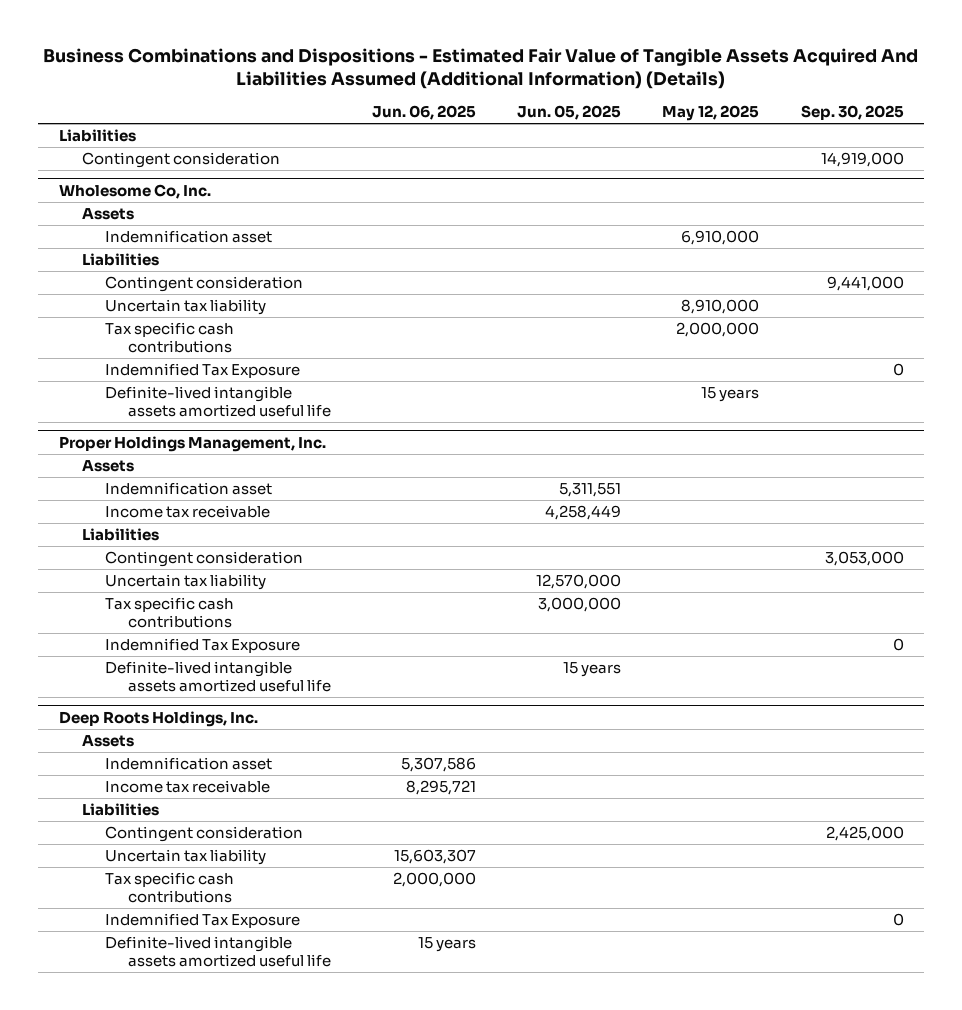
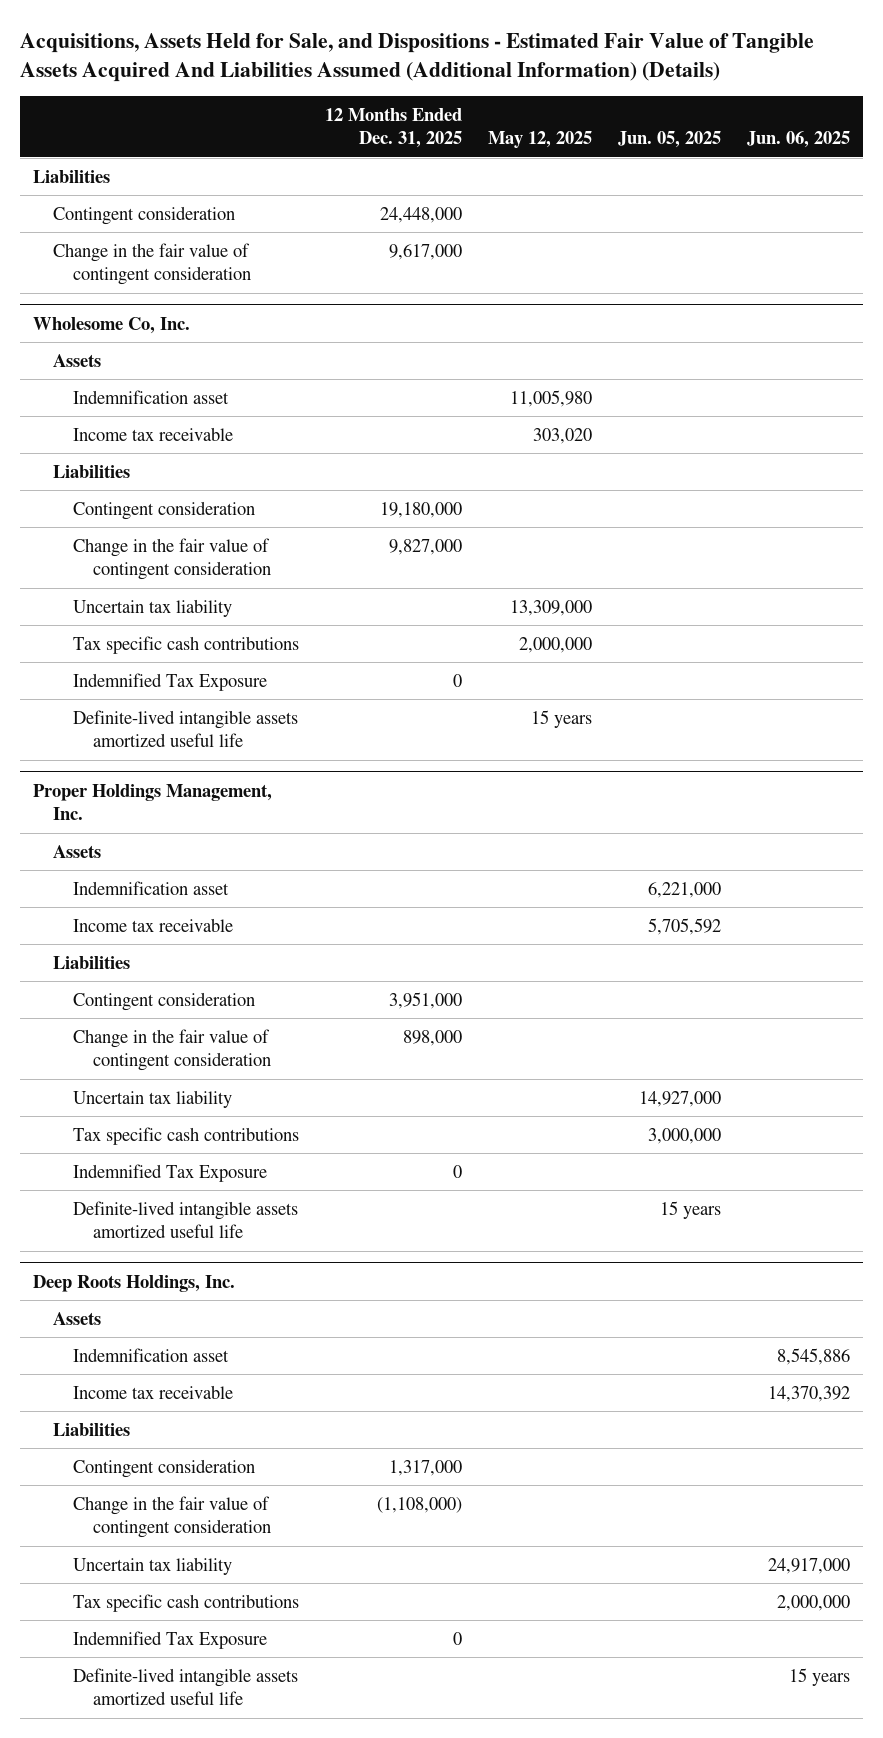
[43,47,919,90] Business Combinations and Dispositions - Estimated Fair Value of Tangible Assets Acquired And Liabilities Assumed (Additional Information) (Details) -> [19,33,814,83] Acquisitions, Assets Held for Sale, and Dispositions - Estimated Fair Value of Tangible Assets Acquired And Liabilities Assumed (Additional Information) (Details)
[800,105,904,121] Sep. 30, 2025 -> none
none -> [324,107,462,149] 12 Months Ended Dec. 31, 2025
none -> [52,242,251,286] Change in the fair value of contingent consideration
[681,230,760,246] 6,910,000 -> [509,389,592,407] 11,005,980
none -> [72,426,233,441] Income tax receivable
none -> [72,537,271,581] Change in the fair value of contingent consideration
[681,299,760,315] 8,910,000 -> [509,599,592,616] 13,309,000
[559,483,622,498] 5,311,551 -> [648,881,722,898] 6,221,000
[545,505,622,521] 4,258,449 -> [648,917,722,935] 5,705,592
none -> [72,1028,271,1072] Change in the fair value of contingent consideration
[536,574,622,590] 12,570,000 -> [639,1090,722,1107] 14,927,000
[401,757,477,773] 5,307,586 -> [777,1347,851,1365] 8,545,886
[406,780,477,796] 8,295,721 -> [768,1385,851,1402] 14,370,392
none -> [72,1495,271,1539] Change in the fair value of contingent consideration
[394,849,477,865] 15,603,307 -> [768,1557,851,1574] 24,917,000

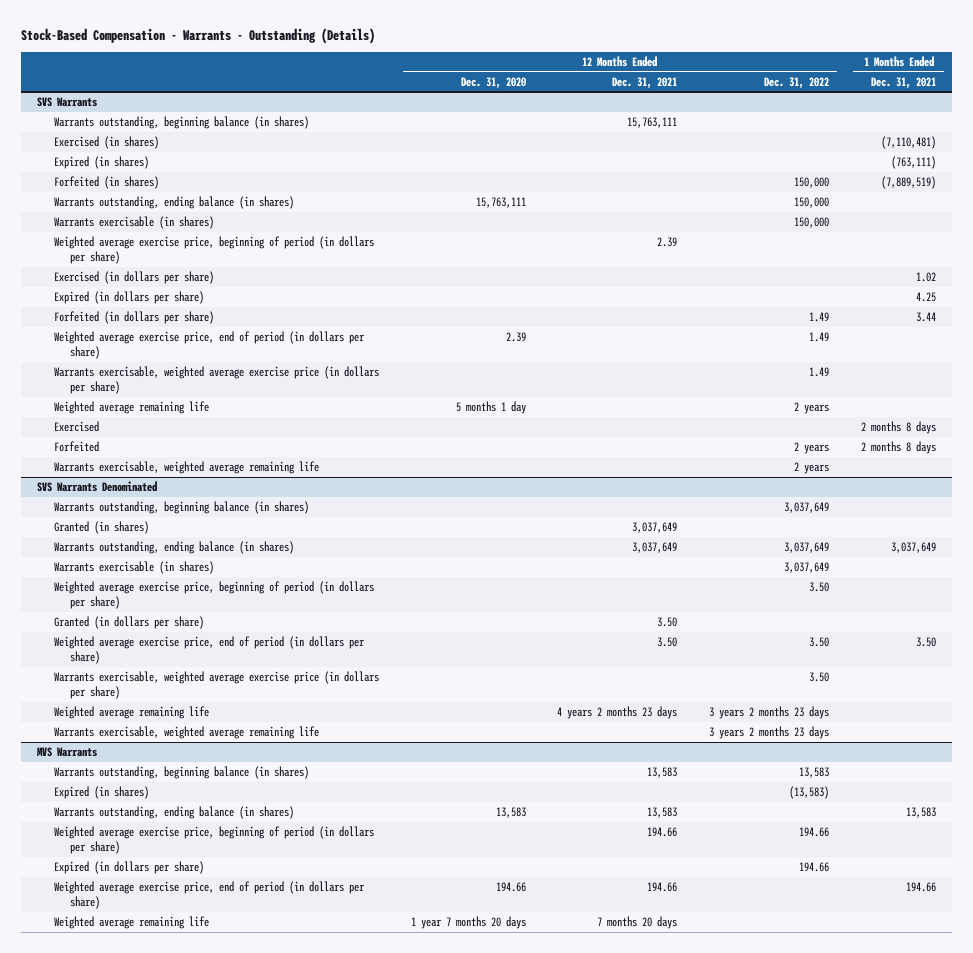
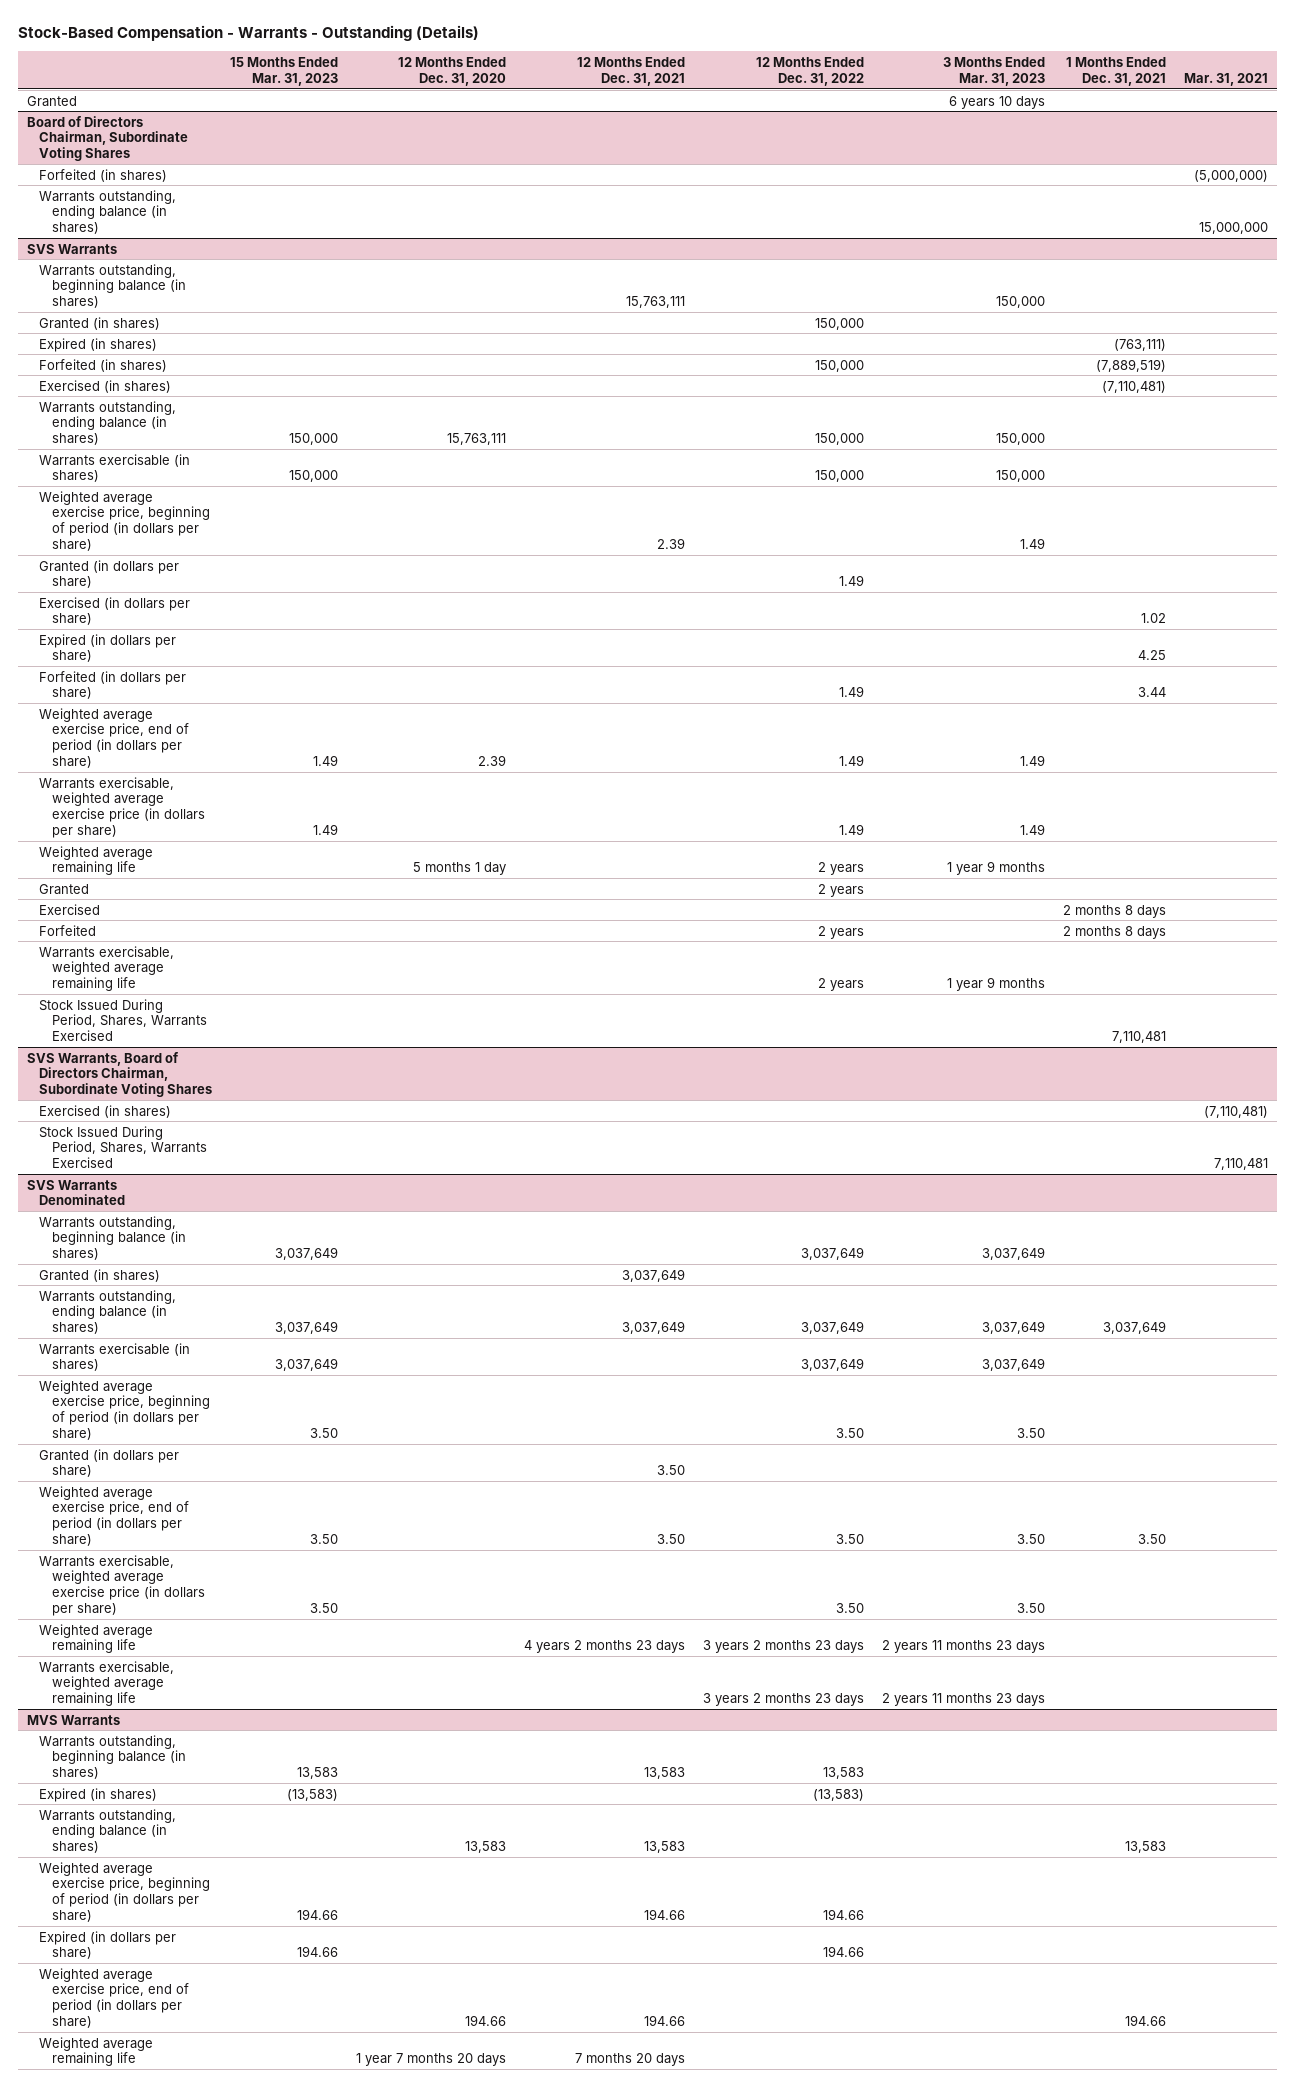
none -> [230,56,339,86] 15 Months Ended Mar. 31, 2023
none -> [943,56,1046,86] 3 Months Ended Mar. 31, 2023
none -> [1183,72,1268,86] Mar. 31, 2021
none -> [26,95,77,107] Granted
none -> [26,115,189,162] Board of Directors Chairman, Subordinate Voting Shares
none -> [39,168,168,182] Forfeited (in shares)
none -> [39,189,177,235] Warrants outstanding, ending balance (in shares)
none -> [39,316,161,330] Granted (in shares)
[53,136,159,150] Exercised (in shares) -> [39,379,172,393] Exercised (in shares)
none -> [39,559,180,589] Granted (in dollars per share)
none -> [39,883,90,895] Granted
none -> [39,998,207,1042] Stock Issued During Period, Shares, Warrants Exercised
none -> [26,1051,213,1098] SVS Warrants, Board of Directors Chairman, Subordinate Voting Shares
none -> [39,1104,172,1118] Exercised (in shares)
none -> [39,1125,207,1169] Stock Issued During Period, Shares, Warrants Exercised

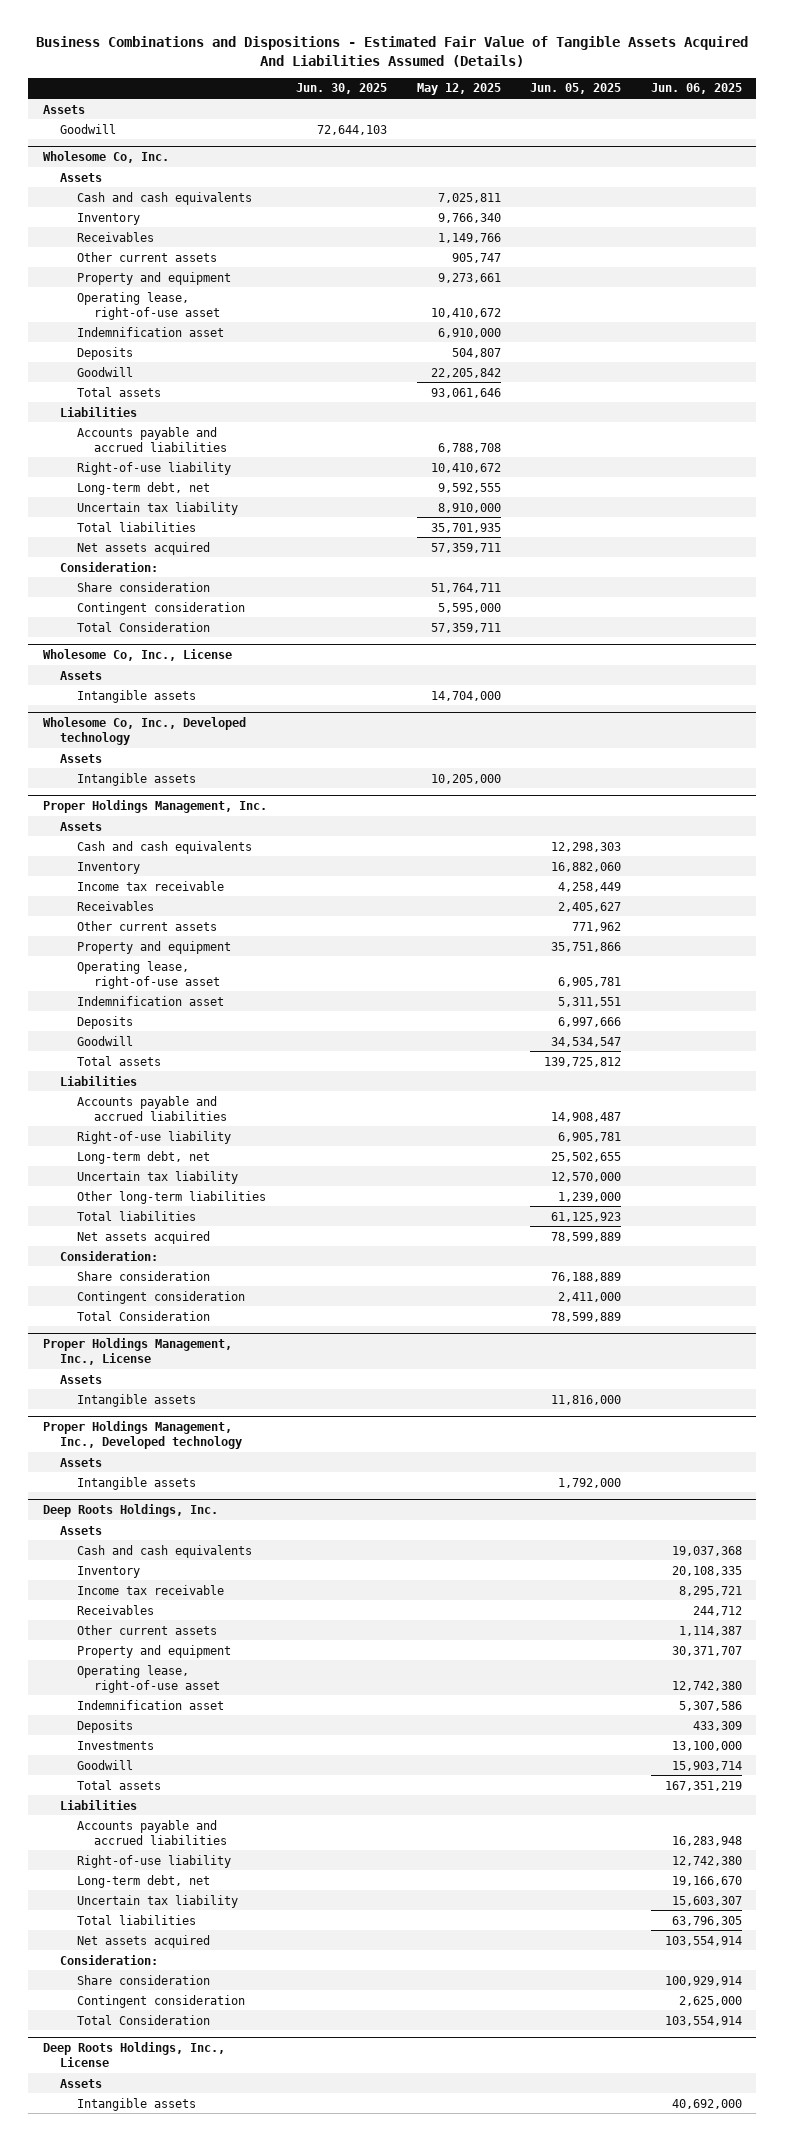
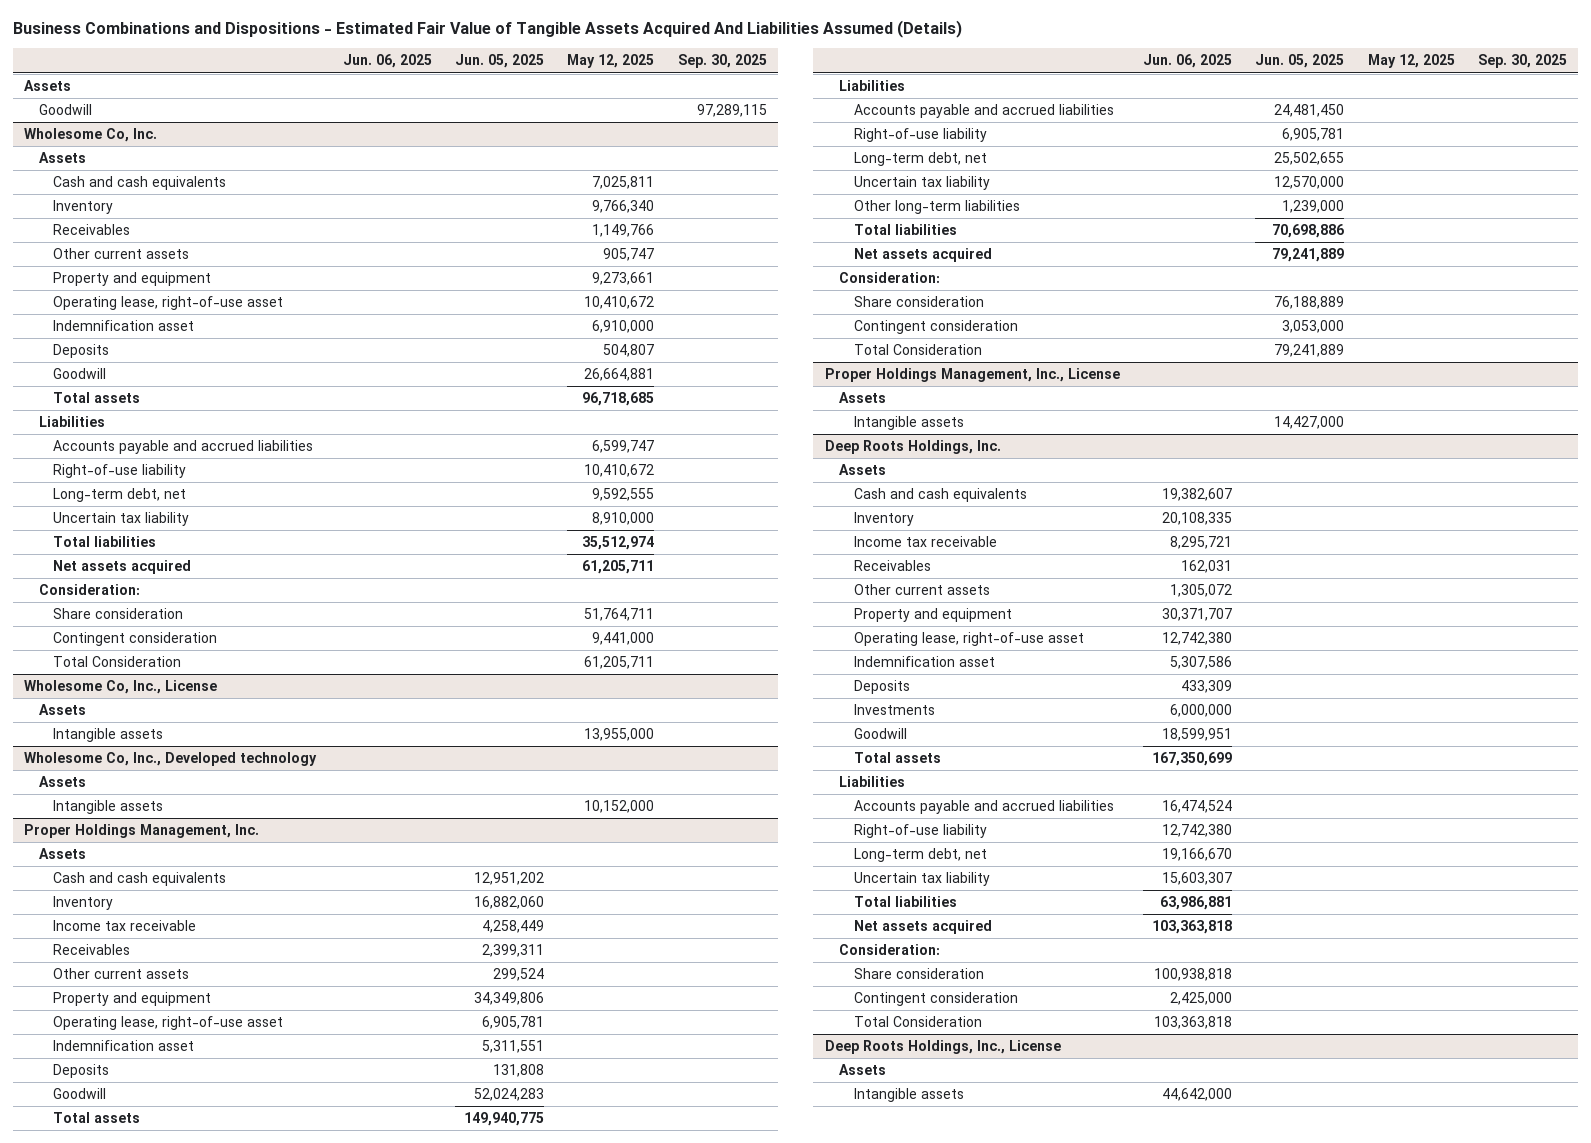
[296,83,388,95] Jun. 30, 2025 -> none
none -> [677,54,767,69] Sep. 30, 2025
[430,367,501,378] 22,205,842 -> [584,368,655,382] 26,664,881
[430,387,501,398] 93,061,646 -> [582,392,655,407] 96,718,685
[437,442,501,453] 6,788,708 -> [592,440,655,454] 6,599,747
[430,522,501,533] 35,701,935 -> [582,536,655,551] 35,512,974
[430,542,501,553] 57,359,711 -> [582,560,655,575] 61,205,711
[437,602,501,613] 5,595,000 -> [592,632,655,646] 9,441,000
[430,622,501,633] 57,359,711 -> [584,656,655,670] 61,205,711
[430,690,501,701] 14,704,000 -> [584,728,655,742] 13,955,000
[430,773,501,784] 10,205,000 -> [584,800,655,814] 10,152,000
[551,841,622,852] 12,298,303 -> [473,872,544,886] 12,951,202
[558,901,622,912] 2,405,627 -> [481,944,544,958] 2,399,311
[572,921,622,932] 771,962 -> [492,968,544,982] 299,524
[551,941,622,952] 35,751,866 -> [473,992,544,1006] 34,349,806
[558,1016,622,1027] 6,997,666 -> [492,1064,544,1078] 131,808
[551,1036,622,1047] 34,534,547 -> [473,1088,544,1102] 52,024,283
[544,1056,622,1067] 139,725,812 -> [463,1112,544,1127] 149,940,775
[551,1111,622,1122] 14,908,487 -> [1274,104,1345,118] 24,481,450
[551,1211,622,1222] 61,125,923 -> [1272,224,1345,239] 70,698,886
[551,1231,622,1242] 78,599,889 -> [1272,248,1345,263] 79,241,889
[558,1291,622,1302] 2,411,000 -> [1282,320,1345,334] 3,053,000
[551,1311,622,1322] 78,599,889 -> [1274,344,1345,358] 79,241,889
[43,1421,242,1450] Proper Holdings Management, Inc., Developed technology -> none
[59,1457,102,1467] Assets -> none
[76,1476,196,1490] Intangible assets -> none
[551,1394,622,1405] 11,816,000 -> [1274,416,1345,430] 14,427,000
[671,1545,742,1556] 19,037,368 -> [1161,488,1232,502] 19,382,607
[692,1605,742,1616] 244,712 -> [1180,560,1232,574] 162,031
[678,1625,742,1636] 1,114,387 -> [1169,584,1232,598] 1,305,072
[671,1740,742,1751] 13,100,000 -> [1169,704,1232,718] 6,000,000
[671,1760,742,1771] 15,903,714 -> [1161,728,1232,742] 18,599,951
[664,1780,742,1791] 167,351,219 -> [1151,752,1232,767] 167,350,699
[671,1835,742,1846] 16,283,948 -> [1161,800,1232,814] 16,474,524
[671,1915,742,1926] 63,796,305 -> [1159,896,1232,911] 63,986,881
[664,1935,742,1946] 103,554,914 -> [1151,920,1232,935] 103,363,818
[664,1975,742,1986] 100,929,914 -> [1153,968,1232,982] 100,938,818
[678,1995,742,2006] 2,625,000 -> [1169,992,1232,1006] 2,425,000
[664,2015,742,2026] 103,554,914 -> [1153,1016,1232,1030] 103,363,818
[671,2098,742,2109] 40,692,000 -> [1161,1088,1232,1102] 44,642,000

